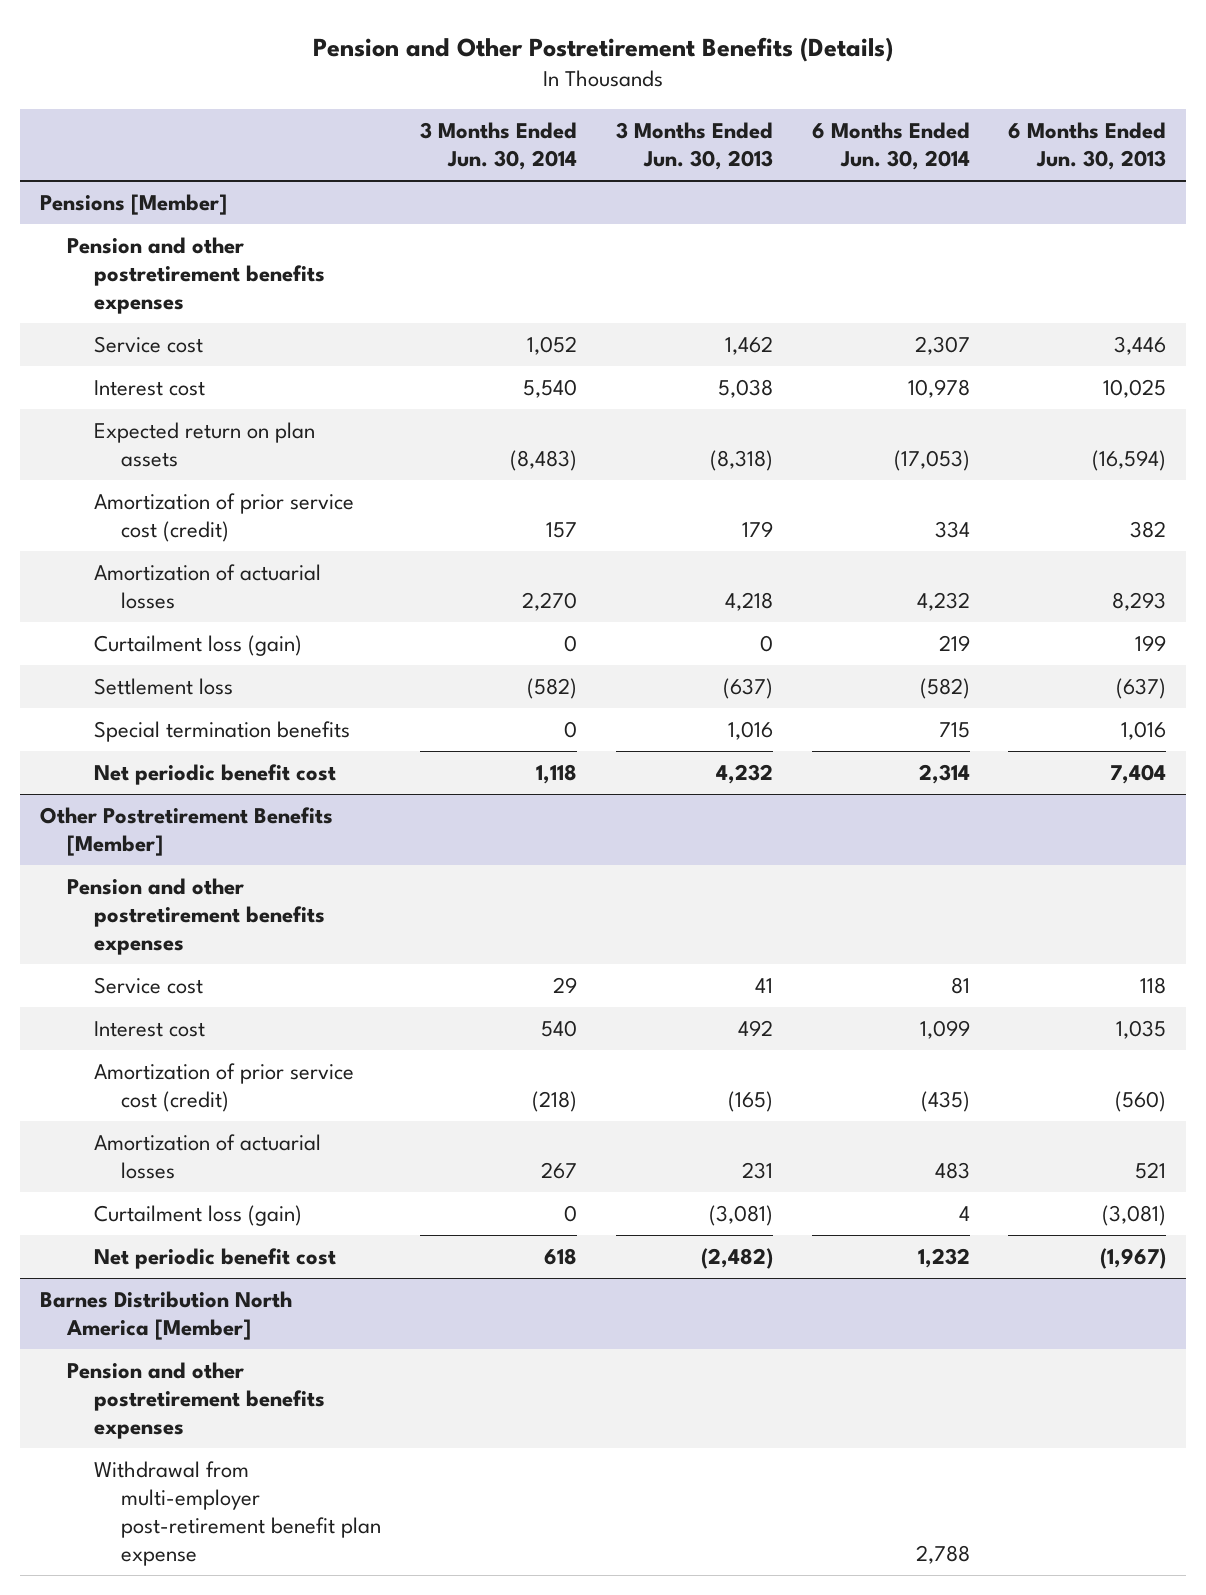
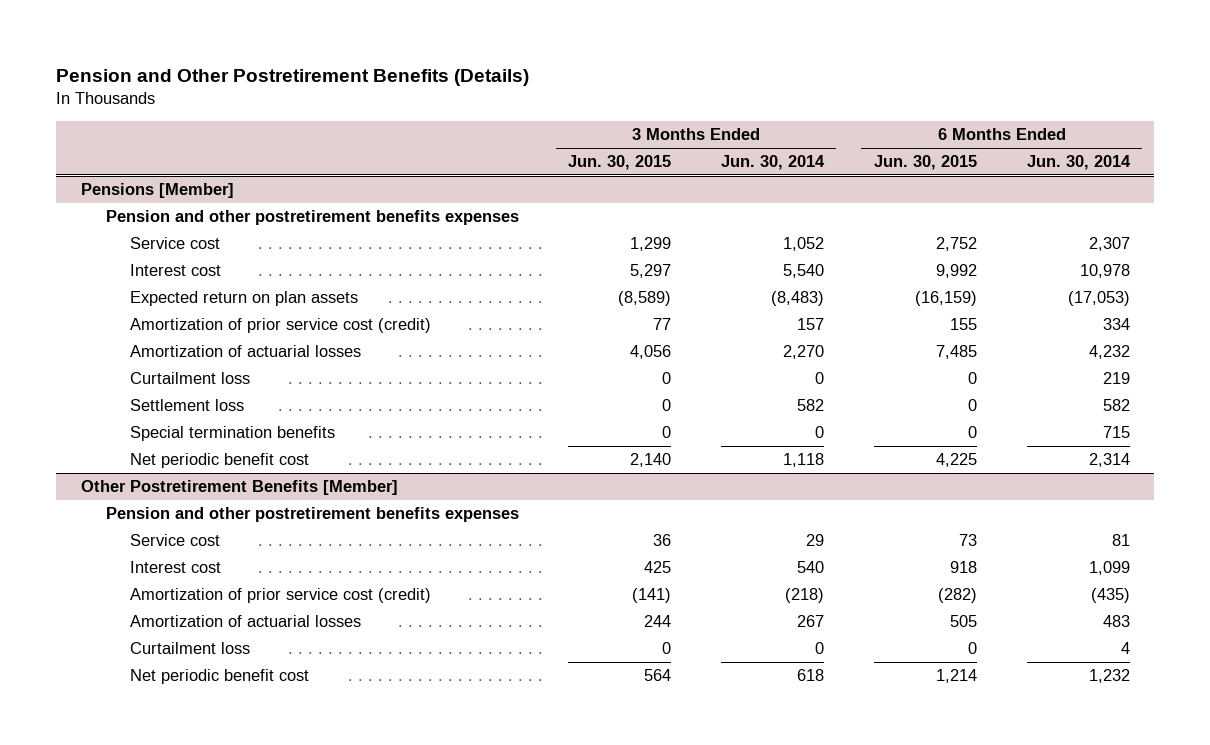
[615,122,773,171] 3 Months Ended Jun. 30, 2013 -> none
[1008,122,1167,171] 6 Months Ended Jun. 30, 2013 -> none
none -> [568,155,672,171] Jun. 30, 2015
none -> [873,155,977,171] Jun. 30, 2015
[94,635,303,657] Curtailment loss (gain) -> [130,372,251,385] Curtailment loss
[527,678,578,700] (582) -> [797,399,825,412] 582
[919,678,970,700] (582) -> [1102,399,1130,412] 582
[94,1205,303,1227] Curtailment loss (gain) -> [130,642,251,655] Curtailment loss
[39,1291,292,1340] Barnes Distribution North America [Member] -> none
[66,1362,326,1439] Pension and other postretirement benefits expenses -> none
[94,1461,382,1566] Withdrawal from multi-employer post-retirement benefit plan expense -> none

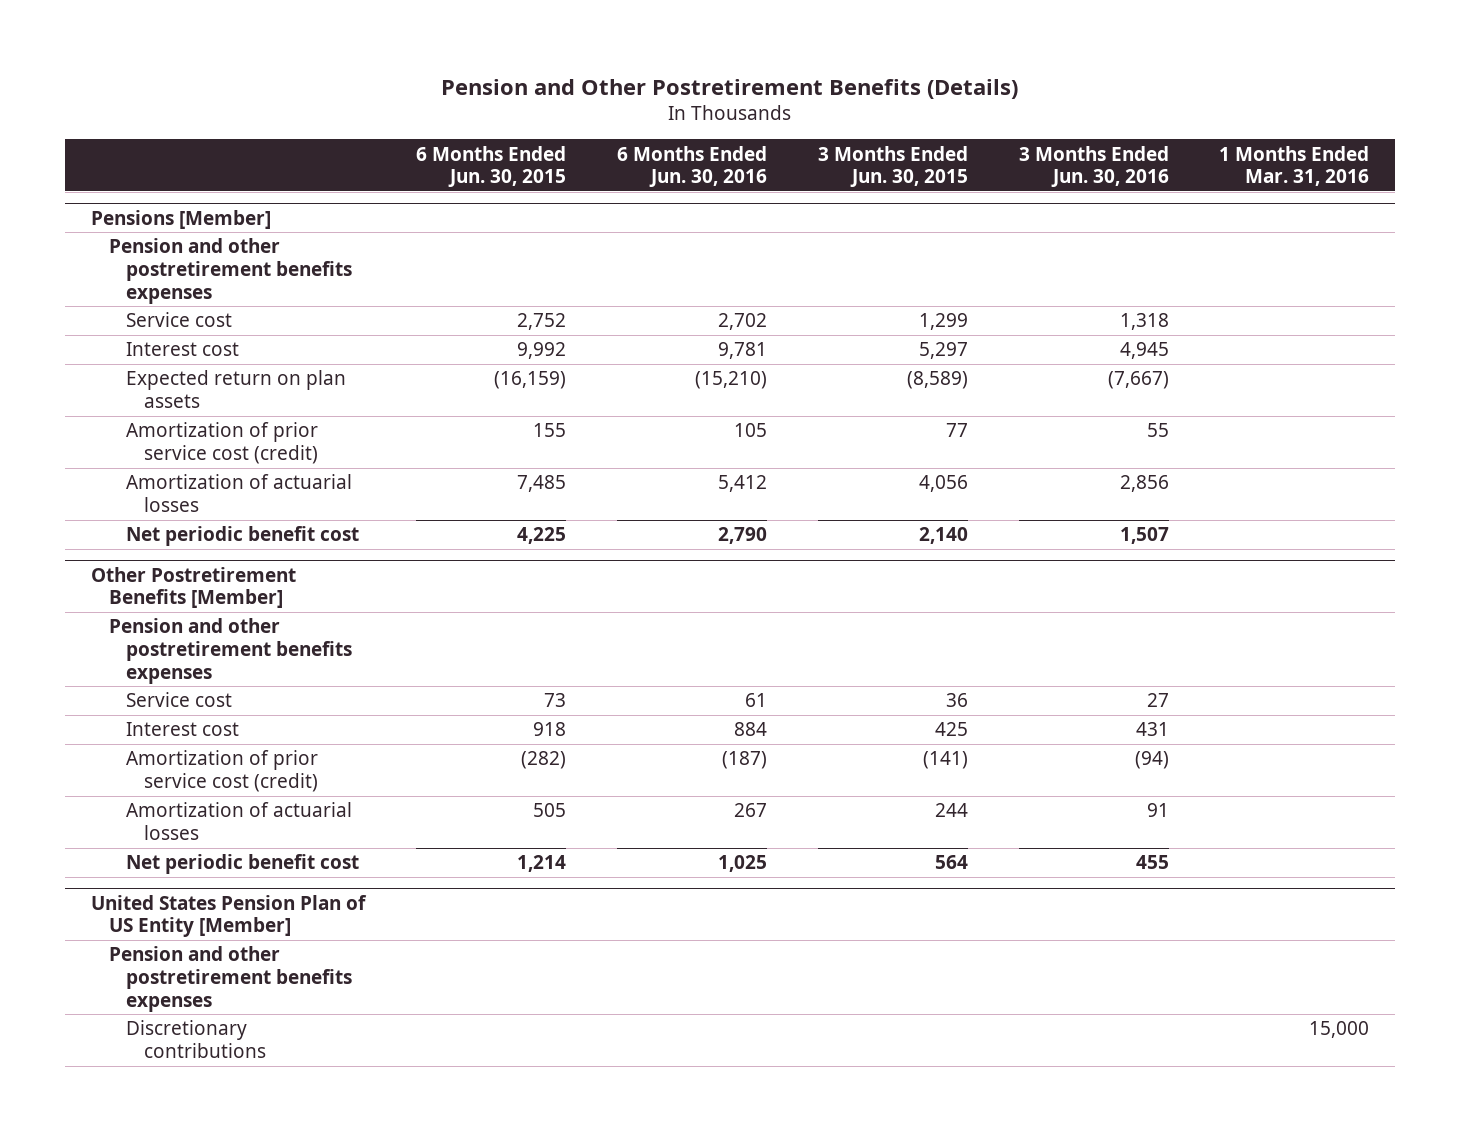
[721,155,826,171] Jun. 30, 2014 -> none
[1026,155,1131,171] Jun. 30, 2014 -> none
none -> [616,145,767,188] 6 Months Ended Jun. 30, 2016
none -> [1018,145,1169,188] 3 Months Ended Jun. 30, 2016
none -> [1219,145,1370,187] 1 Months Ended Mar. 31, 2016
[130,372,251,385] Curtailment loss -> none
[130,399,245,412] Settlement loss -> none
[130,426,336,442] Special termination benefits -> none
[130,642,251,655] Curtailment loss -> none
none -> [90,894,367,938] United States Pension Plan of US Entity [Member]
none -> [108,946,353,1012] Pension and other postretirement benefits expenses
none -> [126,1020,267,1059] Discretionary contributions

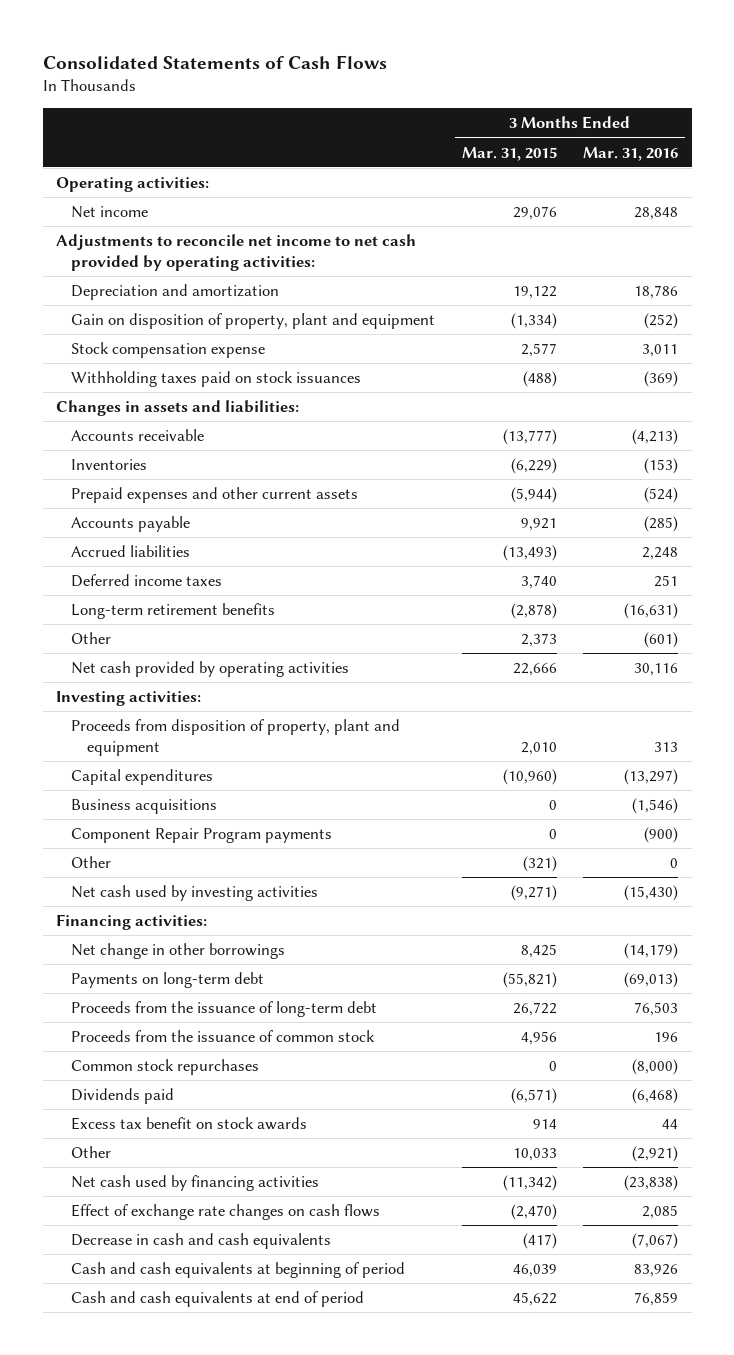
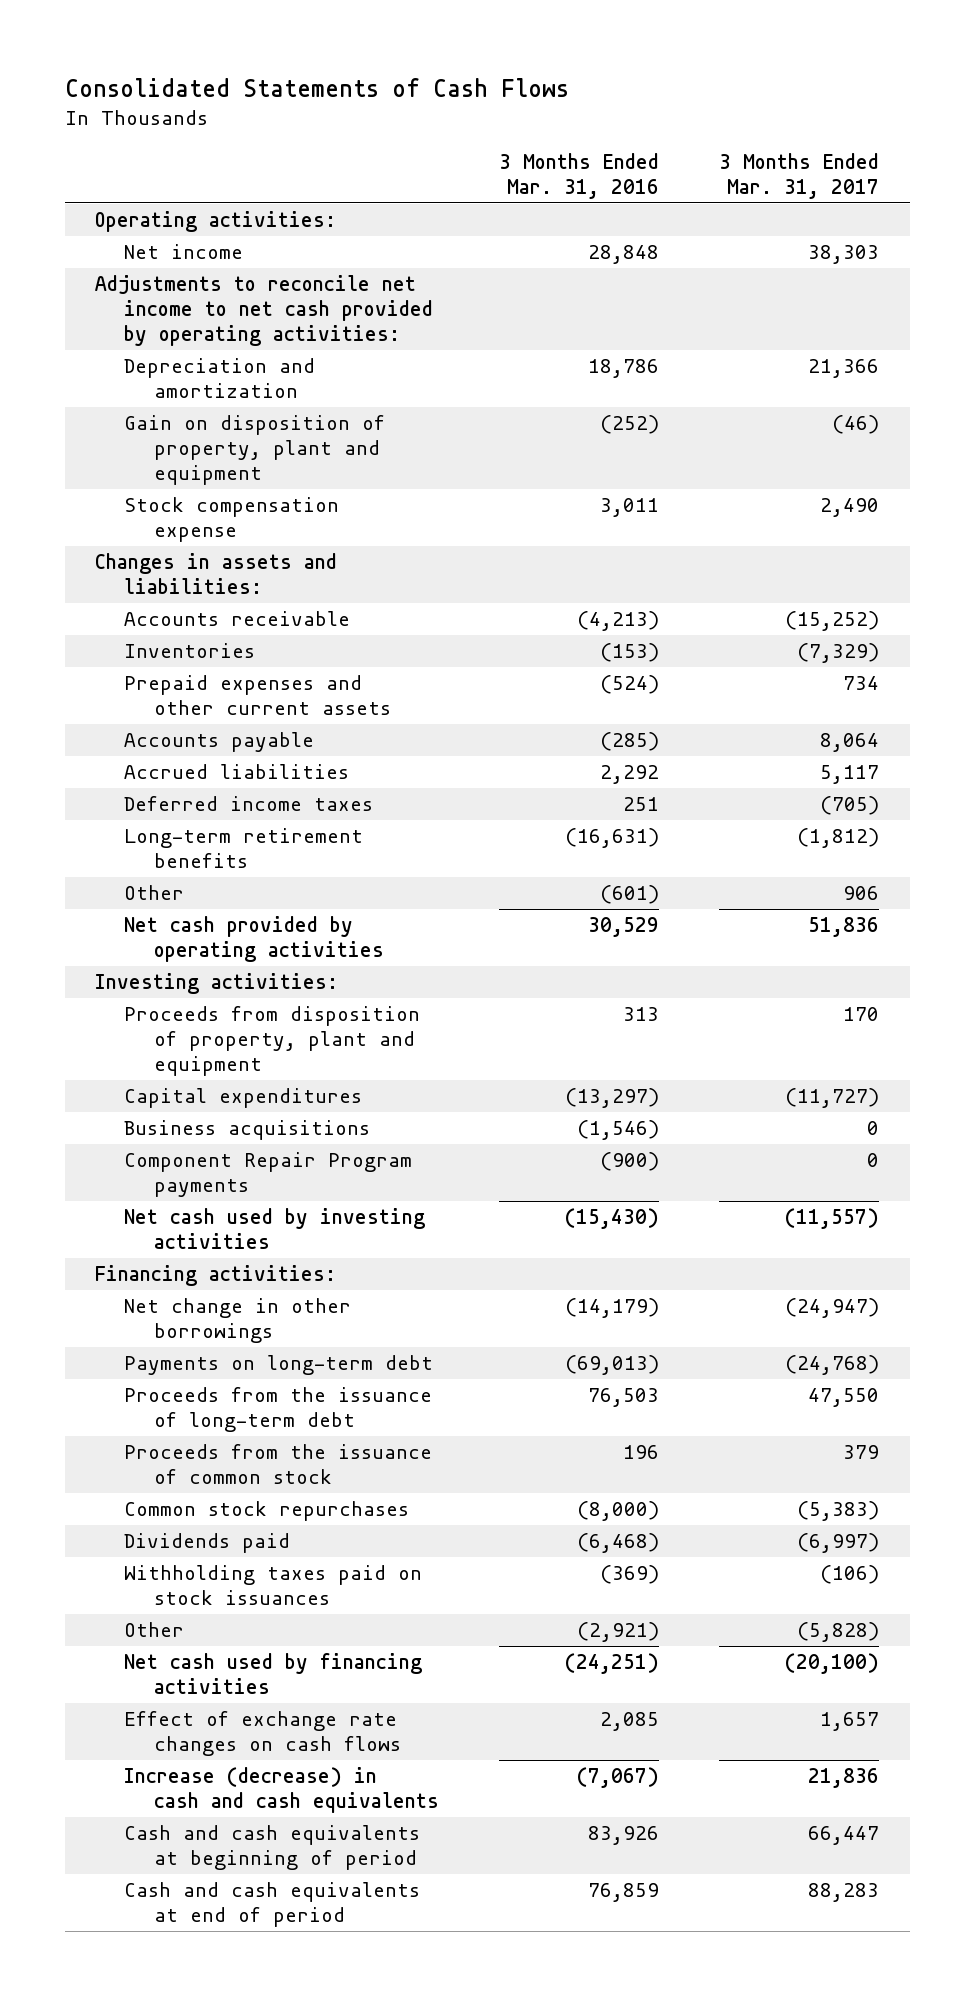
[461,146,557,161] Mar. 31, 2015 -> none
none -> [719,152,880,199] 3 Months Ended Mar. 31, 2017
[642,547,679,561] 2,248 -> [599,765,659,785] 2,292
[634,663,679,677] 30,116 -> [587,917,659,938] 30,529
[71,856,112,869] Other -> none
[71,1117,308,1131] Excess tax benefit on stock awards -> none
[71,371,362,388] Withholding taxes paid on stock issuances -> [124,1565,423,1606] Withholding taxes paid on stock issuances
[624,1175,679,1192] (23,838) -> [564,1653,659,1675] (24,251)
[71,1233,332,1250] Decrease in cash and cash equivalents -> [124,1767,439,1814] Increase (decrease) in cash and cash equivalents

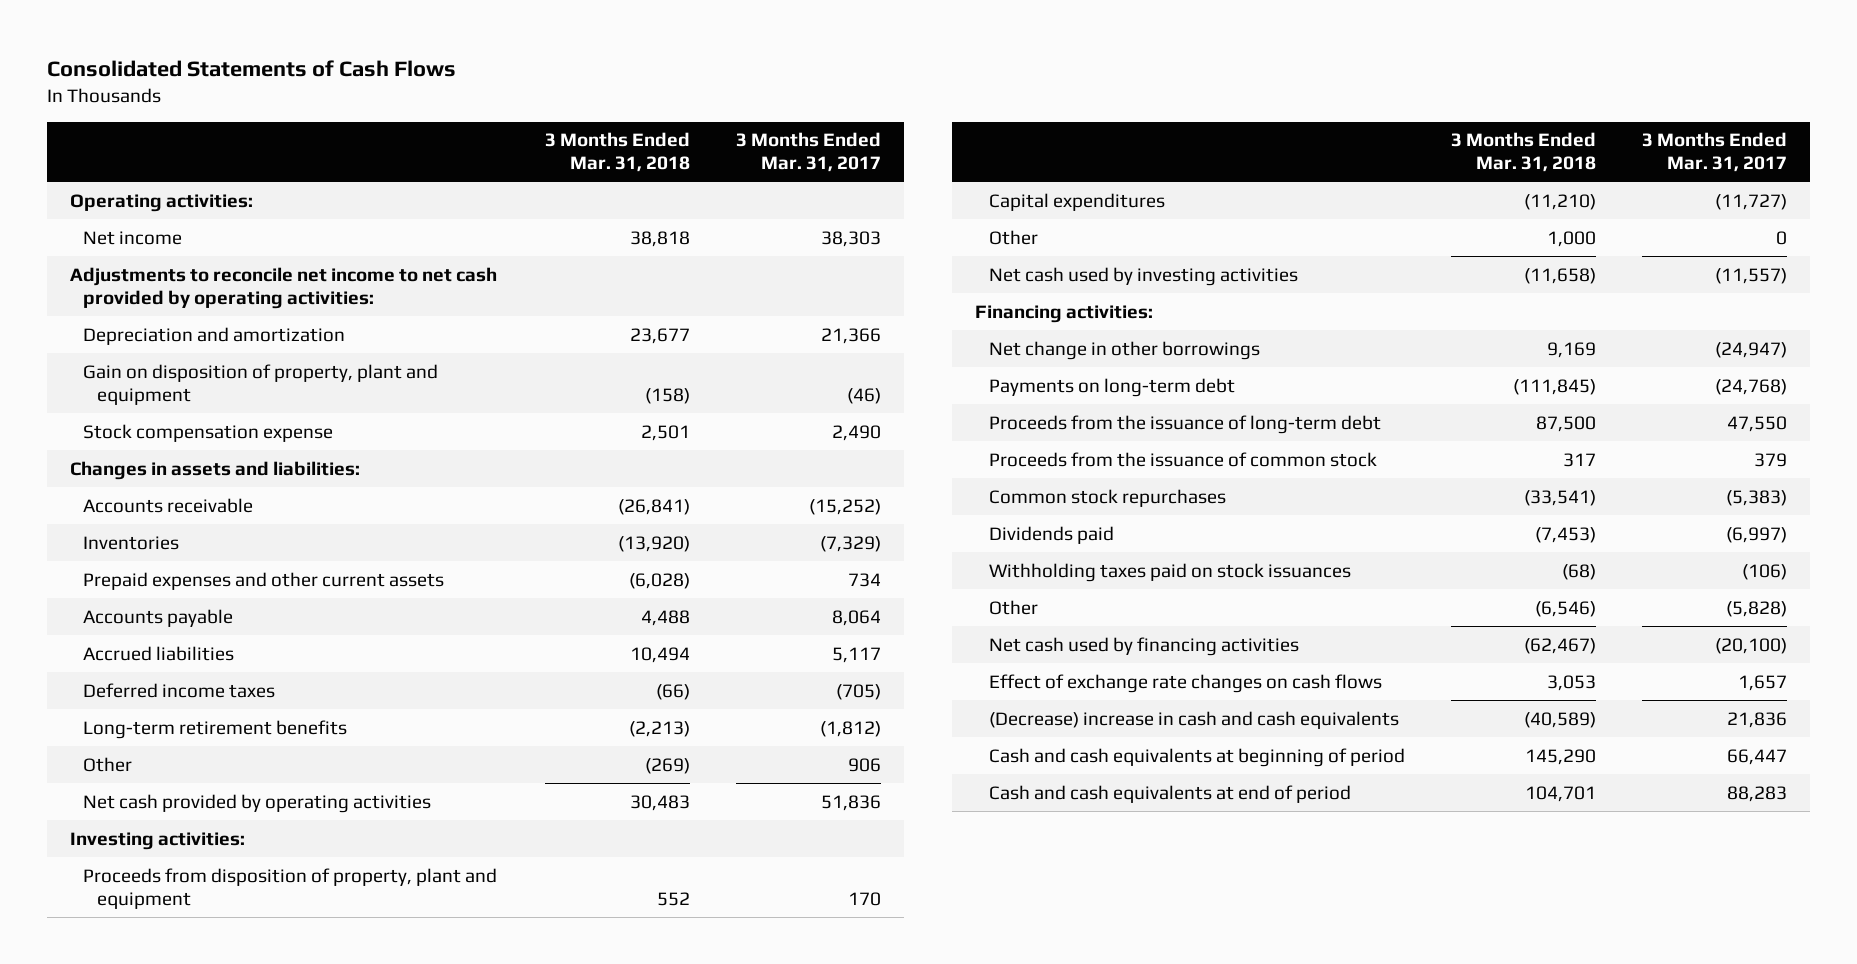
[498,152,659,199] 3 Months Ended Mar. 31, 2016 -> none
none -> [545,132,691,173] 3 Months Ended Mar. 31, 2018
[124,1120,371,1141] Business acquisitions -> none
[124,1152,413,1198] Component Repair Program payments -> none
none -> [988,229,1038,245] Other
[124,1767,439,1814] Increase (decrease) in cash and cash equivalents -> [988,710,1399,729] (Decrease) increase in cash and cash equivalents

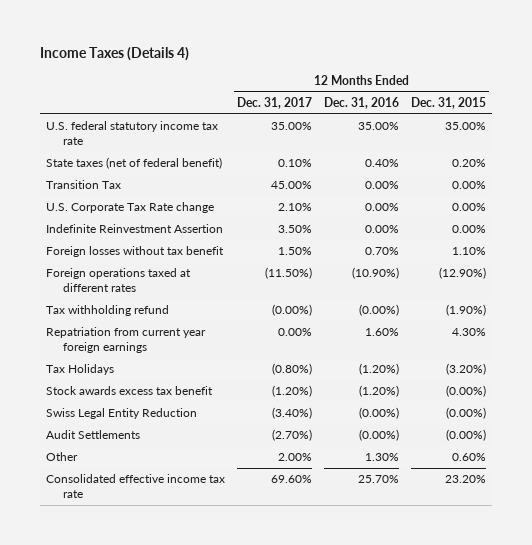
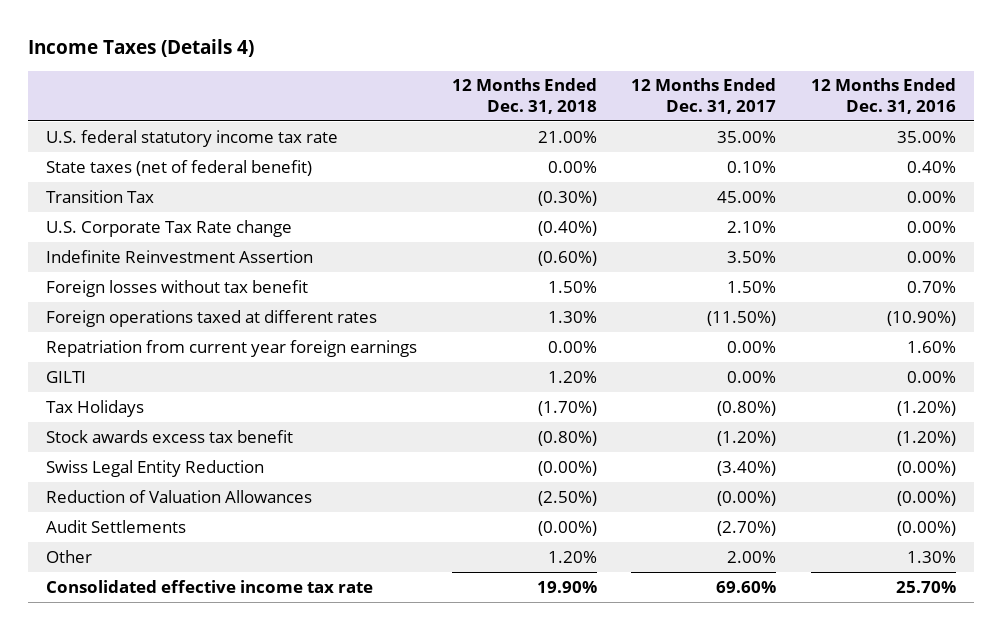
[411,96,487,109] Dec. 31, 2015 -> none
none -> [451,78,597,114] 12 Months Ended Dec. 31, 2018
[45,305,169,317] Tax withholding refund -> none
none -> [45,370,86,383] GILTI
none -> [45,489,312,503] Reduction of Valuation Allowances

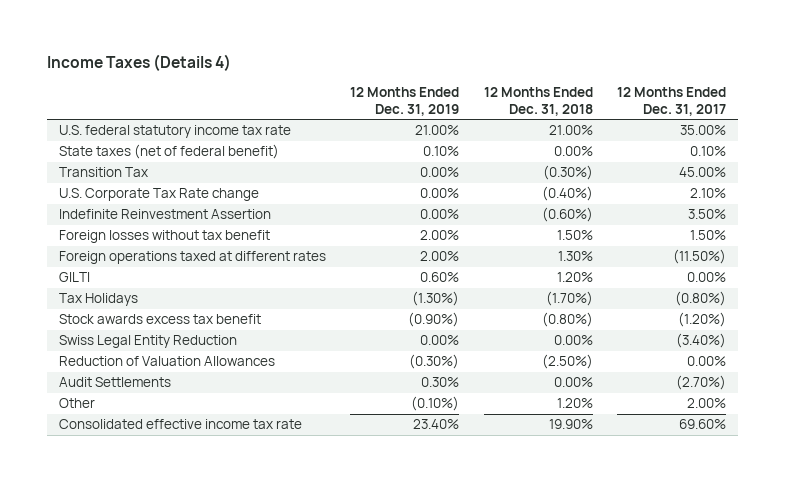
[811,78,957,114] 12 Months Ended Dec. 31, 2016 -> none
none -> [350,86,460,116] 12 Months Ended Dec. 31, 2019
[45,339,417,357] Repatriation from current year foreign earnings -> none
[537,460,597,476] (0.00%) -> [553,335,593,346] 0.00%
[717,490,777,506] (0.00%) -> [687,356,727,367] 0.00%
[537,520,597,536] (0.00%) -> [553,377,593,388] 0.00%

